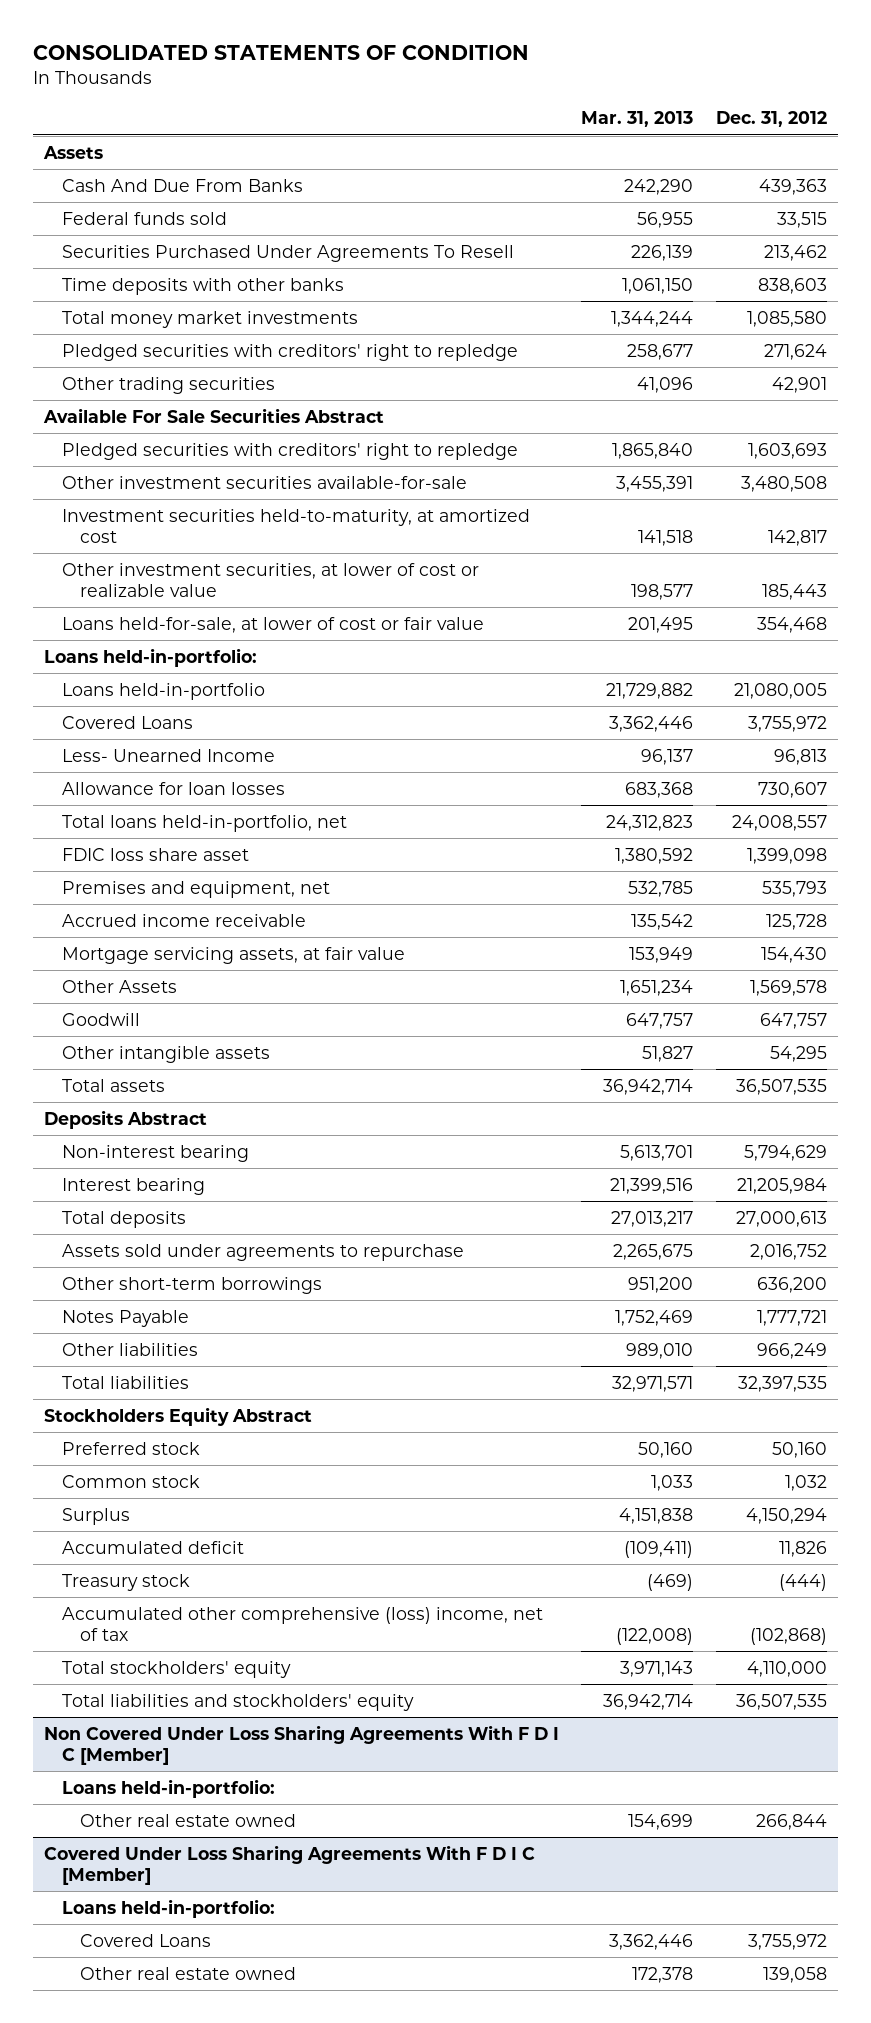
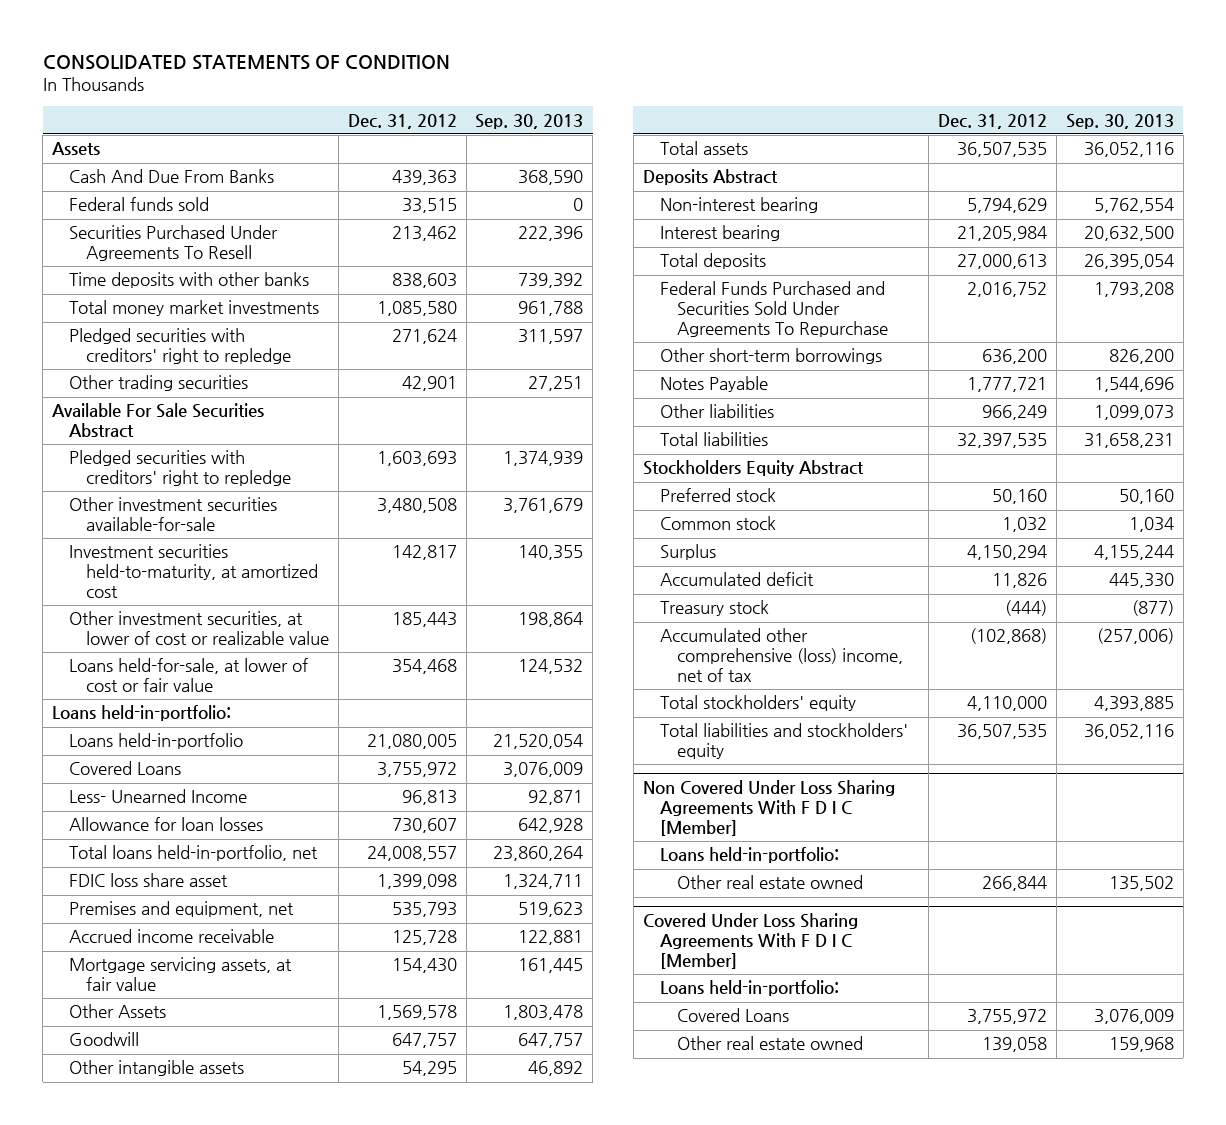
[581,111,694,128] Mar. 31, 2013 -> none
none -> [475,113,584,129] Sep. 30, 2013
[61,1243,464,1261] Assets sold under agreements to repurchase -> [659,281,888,337] Federal Funds Purchased and Securities Sold Under Agreements To Repurchase

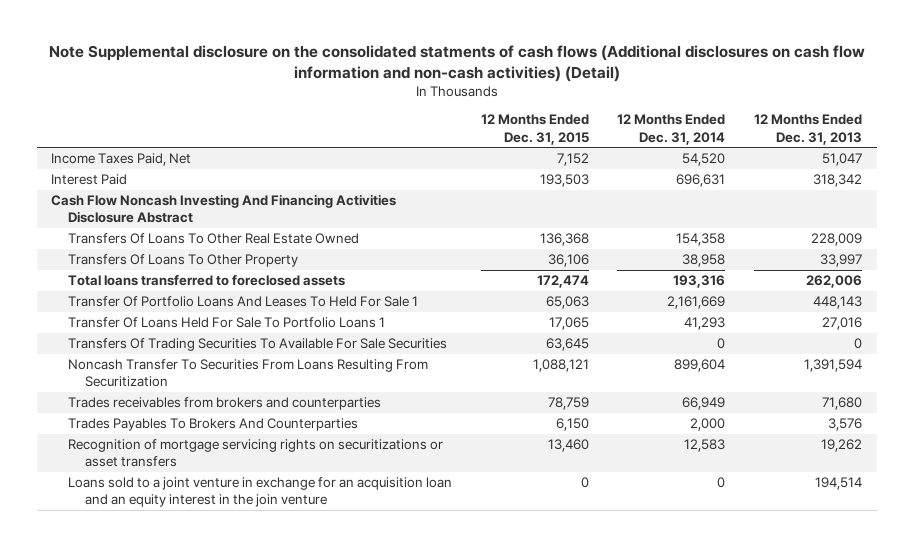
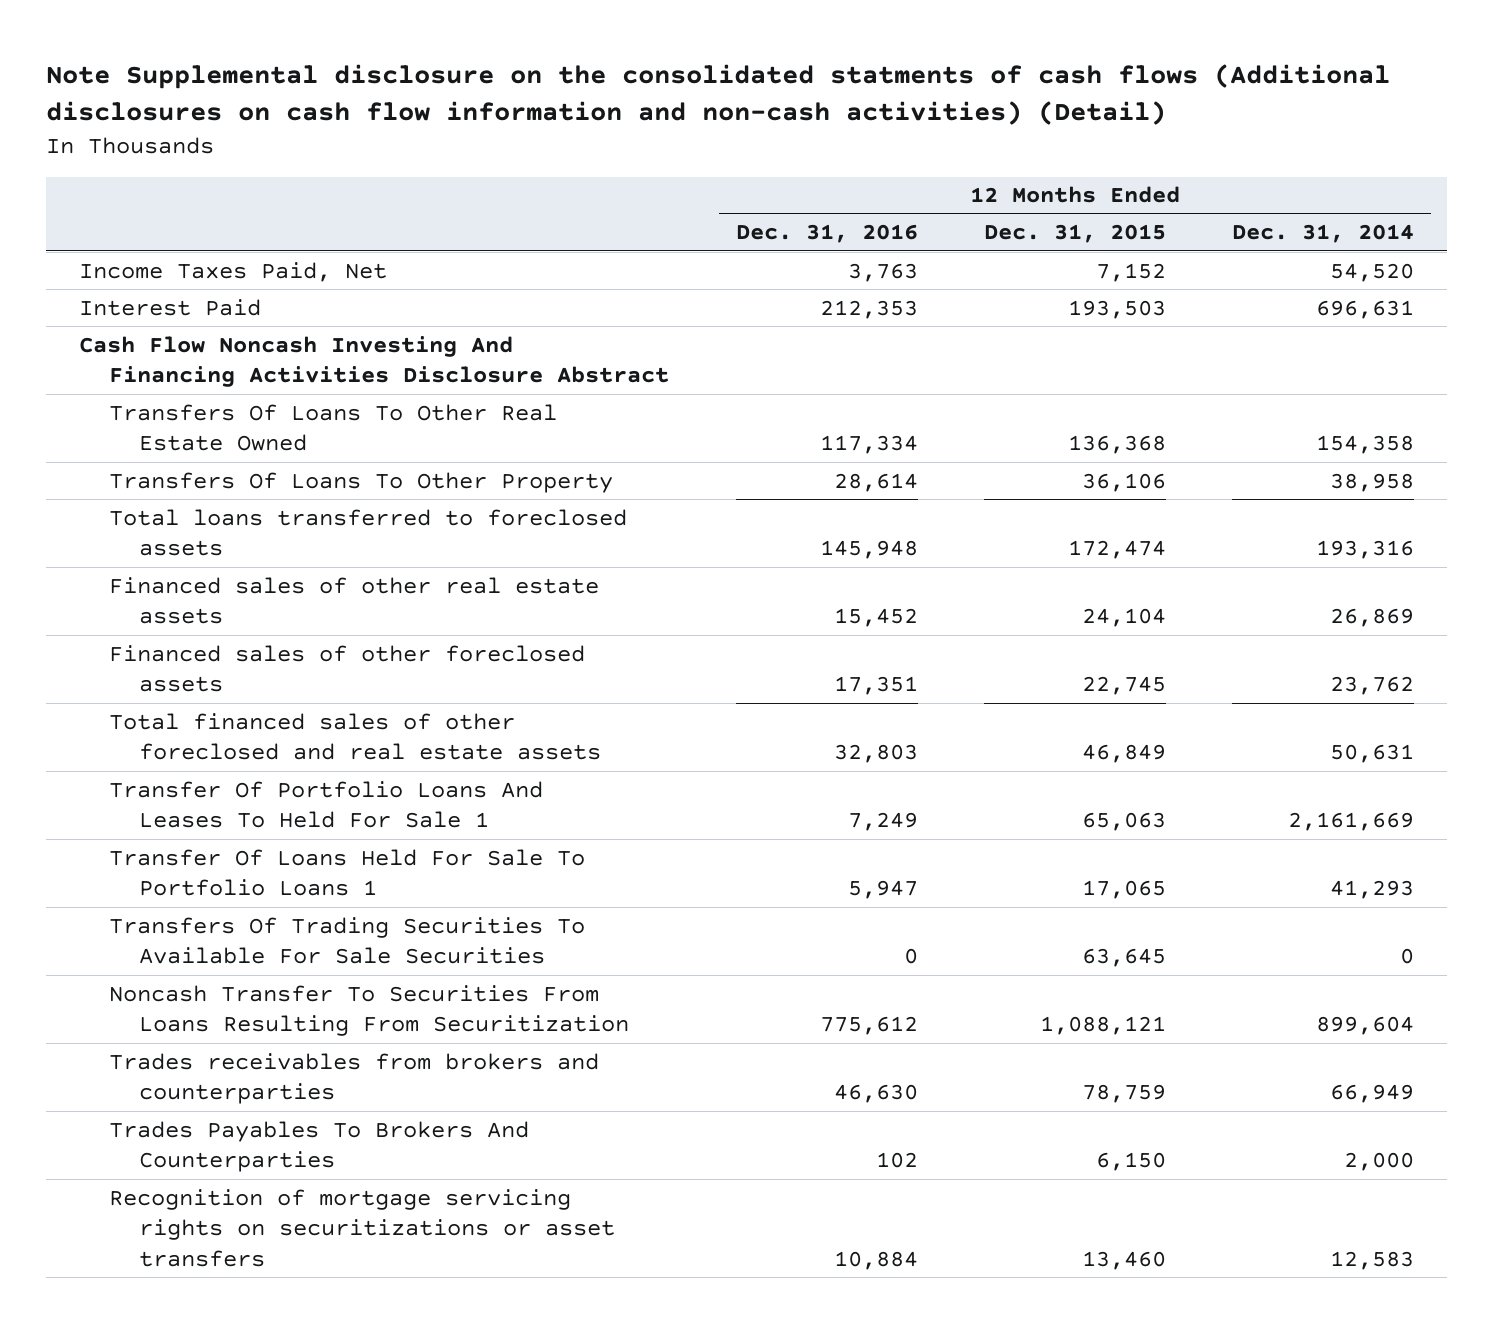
[754,114,863,145] 12 Months Ended Dec. 31, 2013 -> none
none -> [735,224,918,244] Dec. 31, 2016
none -> [109,576,600,625] Financed sales of other real estate assets
none -> [109,644,586,693] Financed sales of other foreclosed assets
none -> [109,712,602,761] Total financed sales of other foreclosed and real estate assets
[67,477,452,508] Loans sold to a joint venture in exchange for an acquisition loan and an equity interest in the join venture -> none

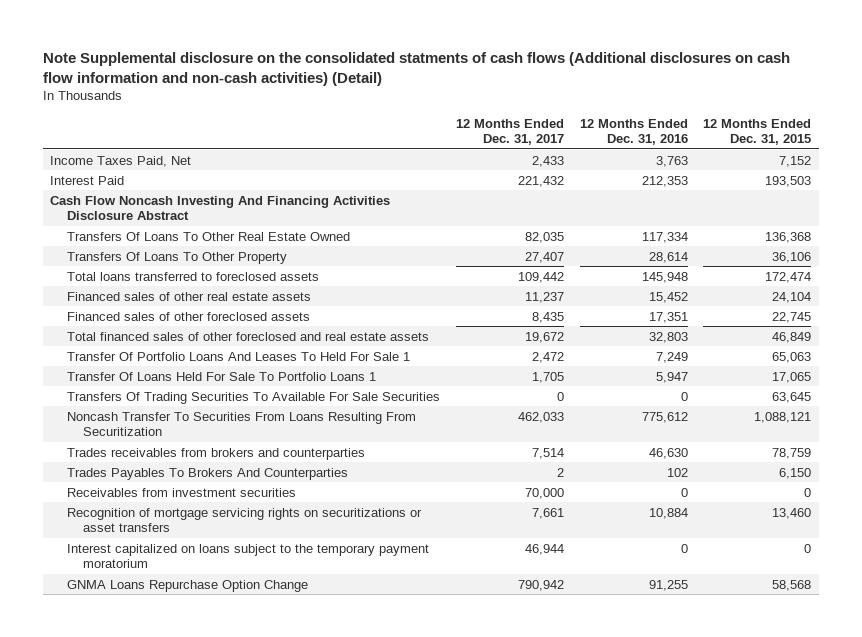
[1232,224,1415,244] Dec. 31, 2014 -> none
none -> [455,118,564,146] 12 Months Ended Dec. 31, 2017
none -> [66,487,296,497] Receivables from investment securities
none -> [66,543,429,568] Interest capitalized on loans subject to the temporary payment moratorium
none -> [66,579,308,592] GNMA Loans Repurchase Option Change

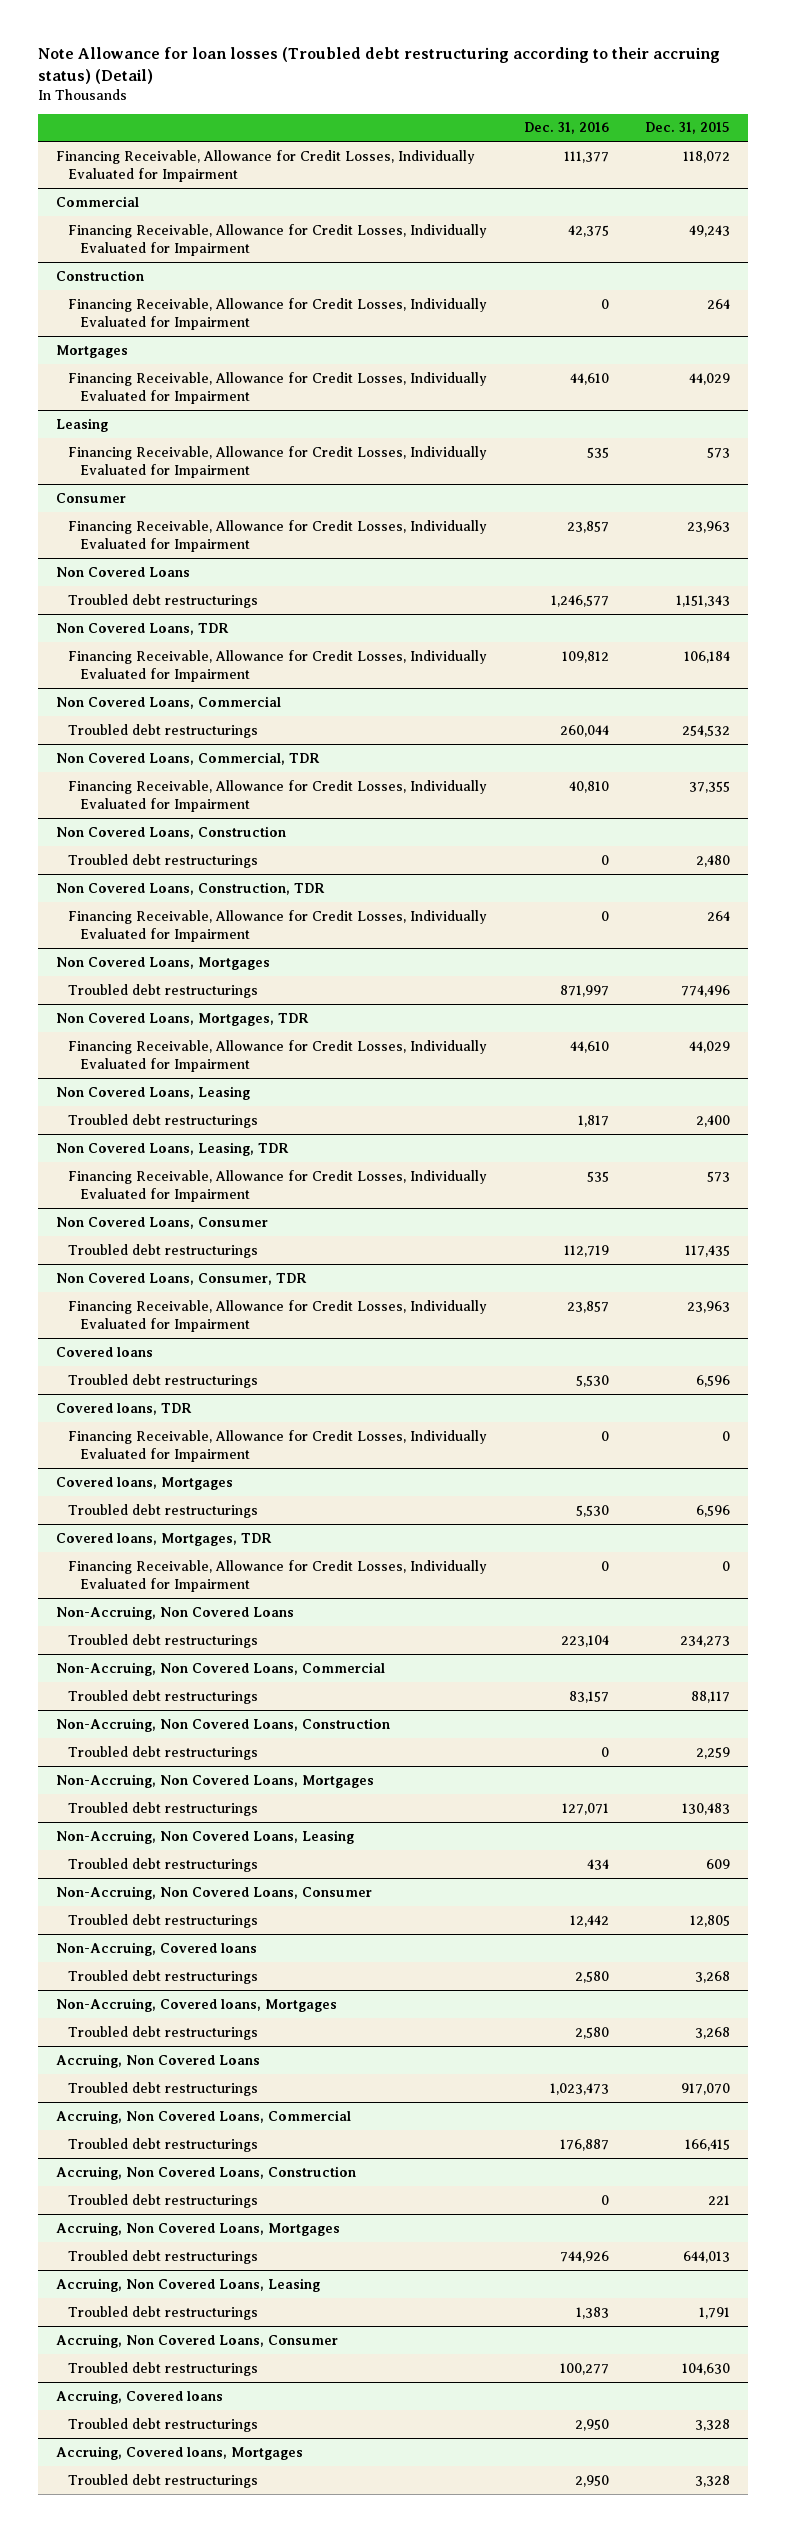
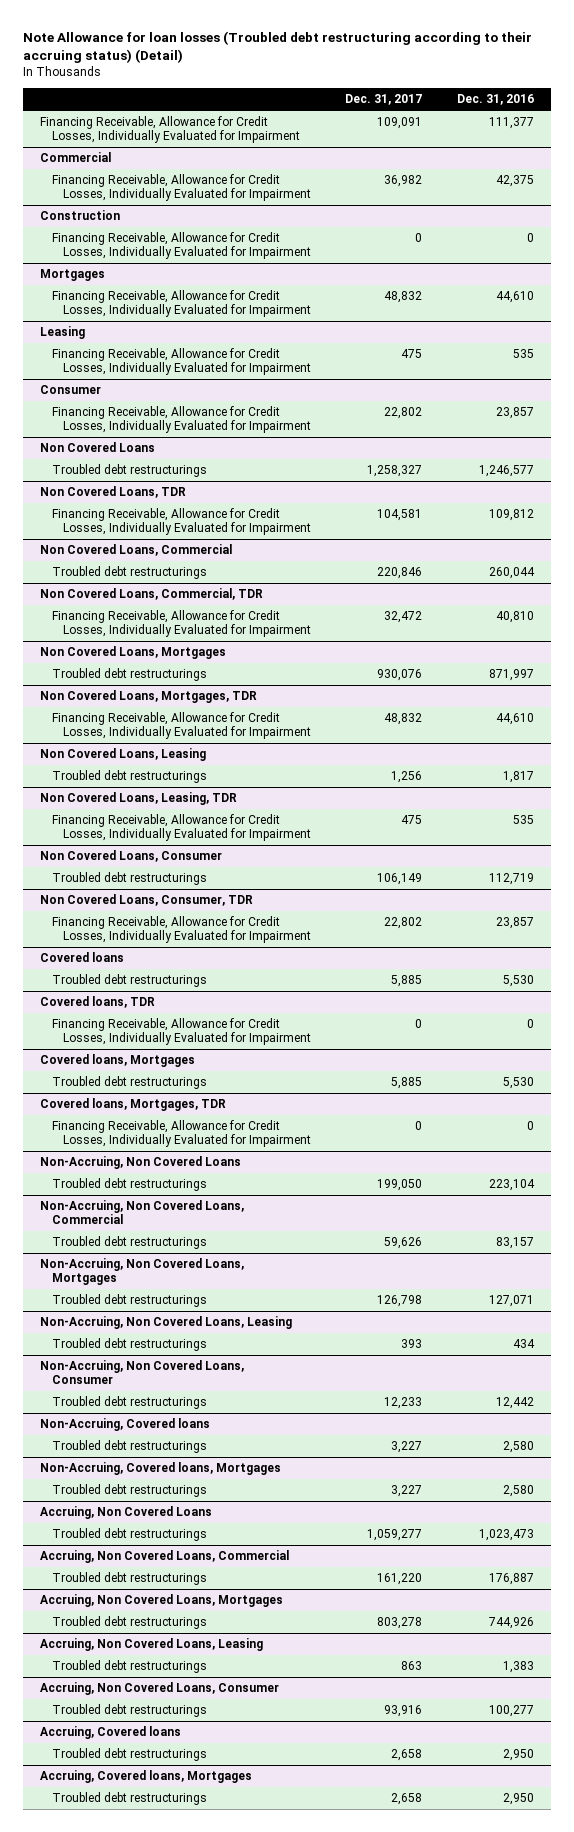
[644,122,730,135] Dec. 31, 2015 -> none
none -> [345,94,423,106] Dec. 31, 2017
[55,825,286,839] Non Covered Loans, Construction -> none
[68,853,259,868] Troubled debt restructurings -> none
[55,881,325,895] Non Covered Loans, Construction, TDR -> none
[68,909,488,942] Financing Receivable, Allowance for Credit Losses, Individually Evaluated for Impairment -> none
[55,1717,390,1732] Non-Accruing, Non Covered Loans, Construction -> none
[68,1745,259,1760] Troubled debt restructurings -> none
[55,2165,356,2180] Accruing, Non Covered Loans, Construction -> none
[68,2193,259,2208] Troubled debt restructurings -> none

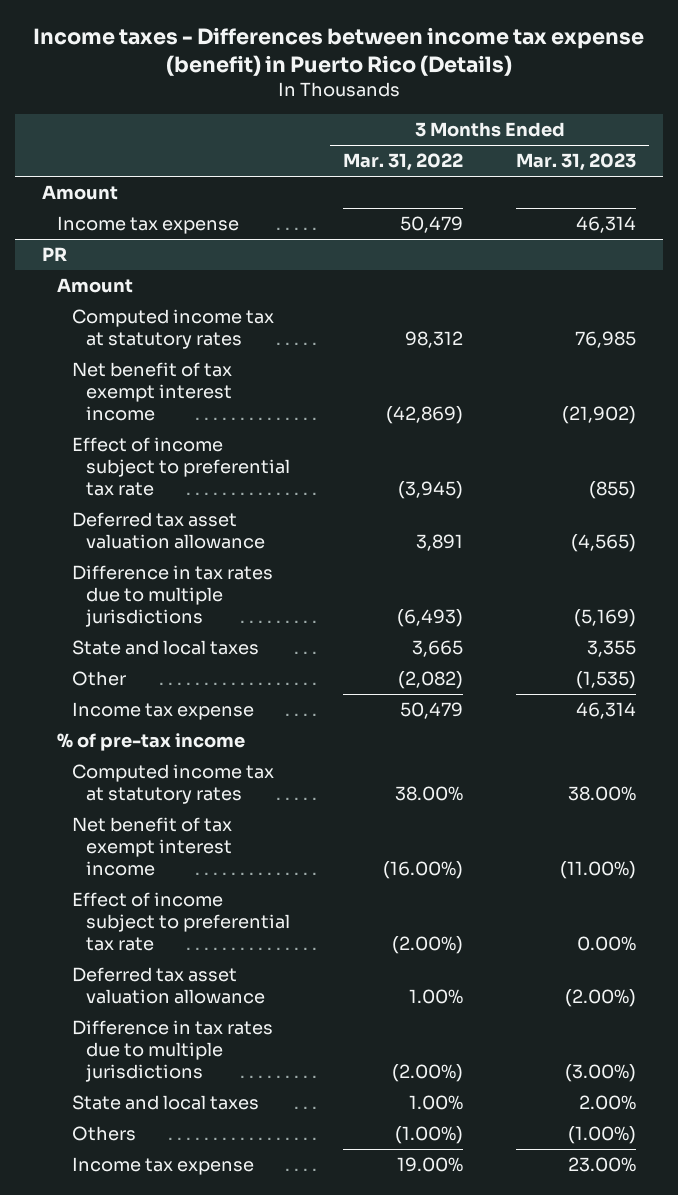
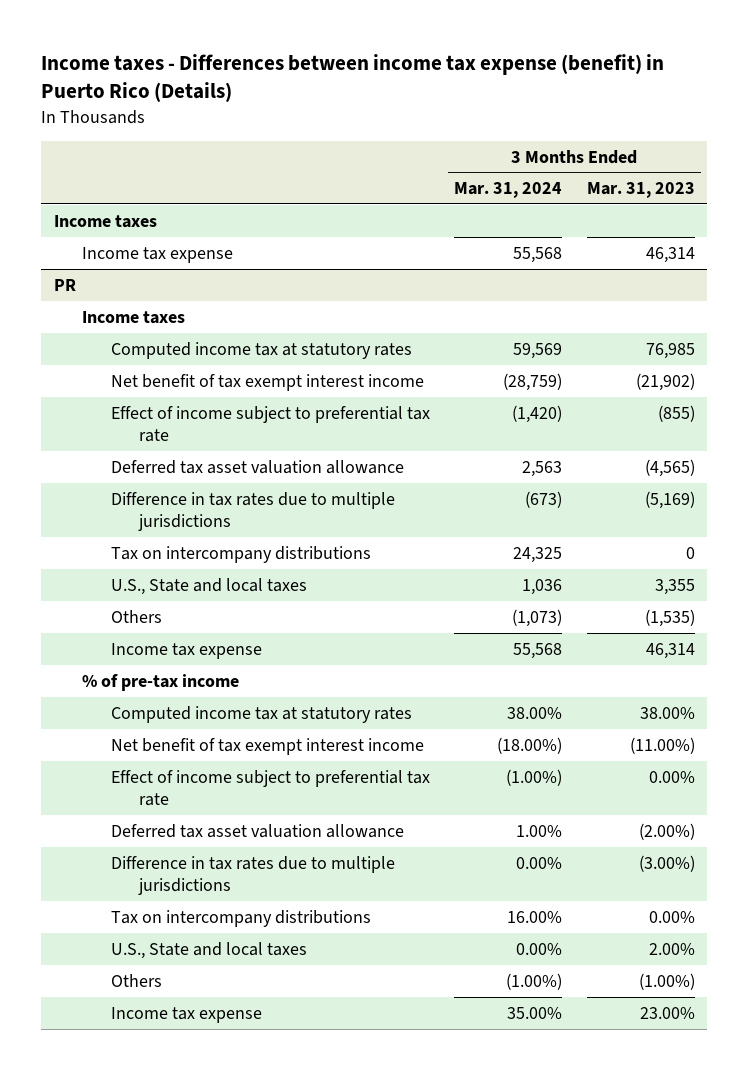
[343,153,464,172] Mar. 31, 2022 -> none
none -> [454,182,563,199] Mar. 31, 2024
[41,185,118,201] Amount -> [53,214,157,228] Income taxes
[56,278,133,294] Amount -> [82,310,186,324] Income taxes
none -> [110,545,371,563] Tax on intercompany distributions
[71,640,259,656] State and local taxes -> [110,577,307,595] U.S., State and local taxes
[71,671,126,687] Other -> [110,609,162,623] Others
none -> [110,909,371,927] Tax on intercompany distributions
[71,1095,259,1111] State and local taxes -> [110,941,307,959] U.S., State and local taxes

